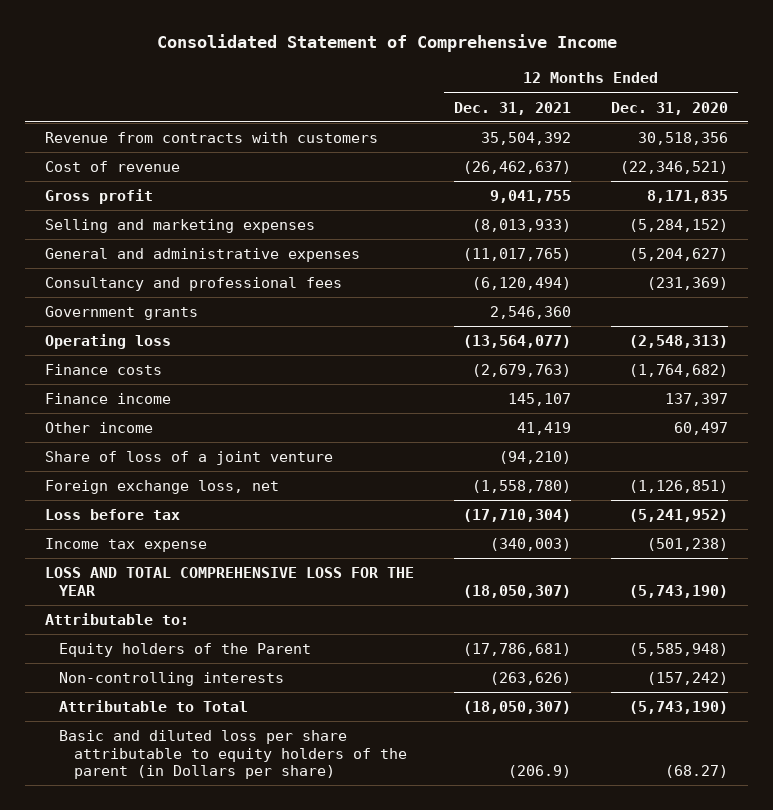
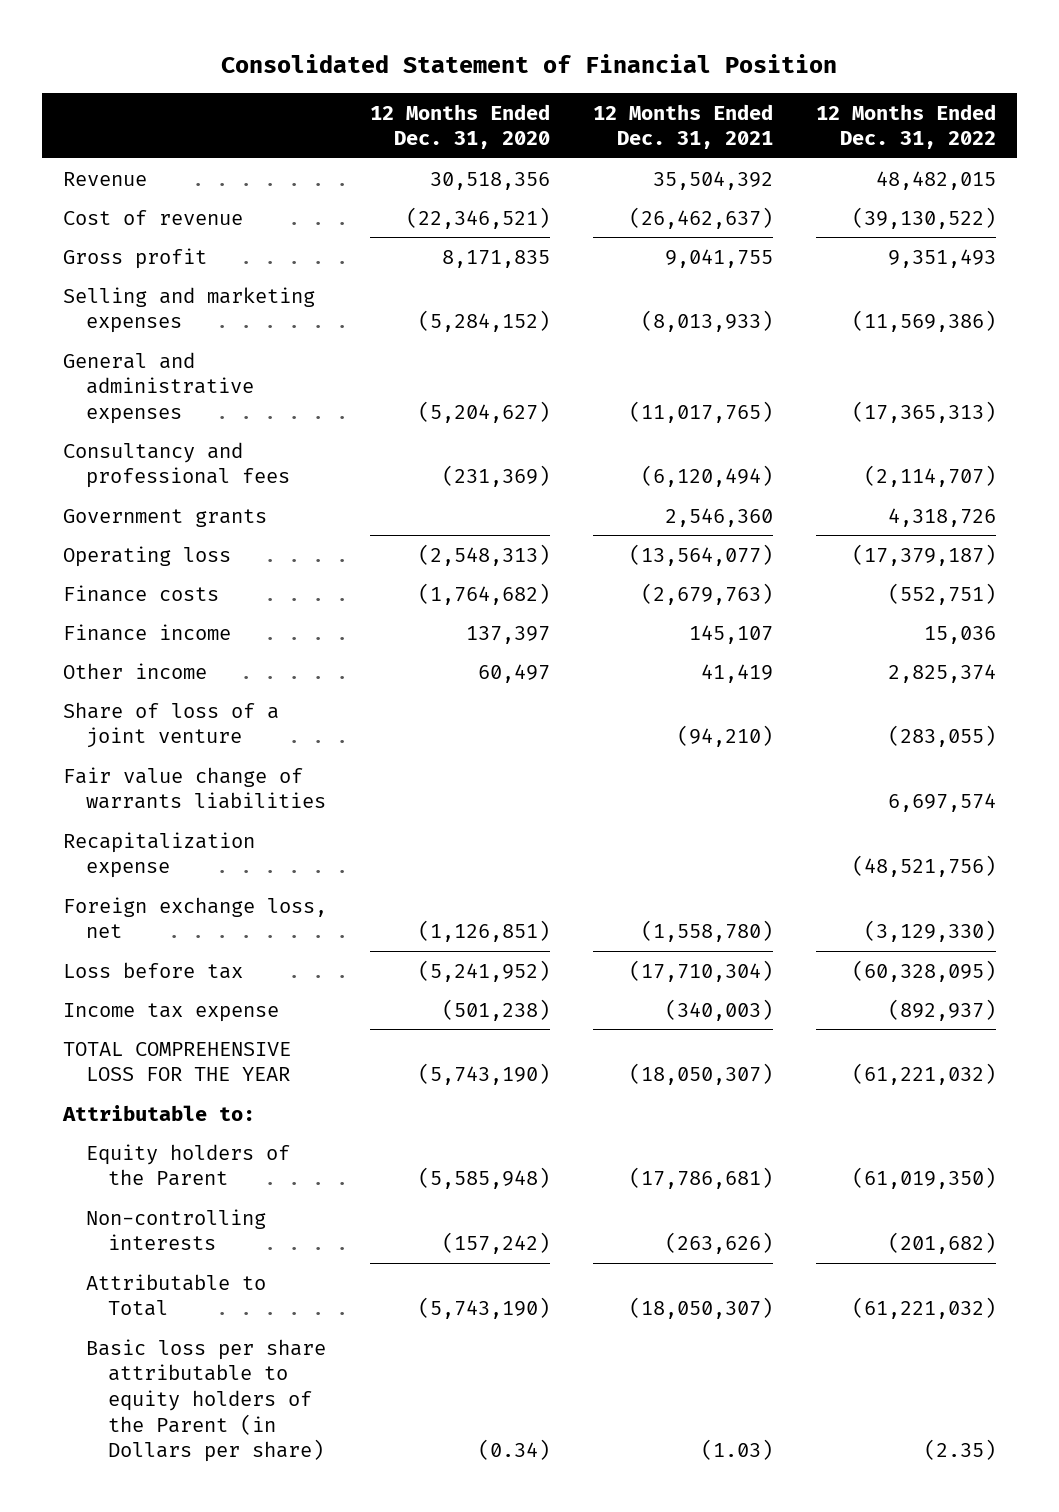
[156,34,617,53] Consolidated Statement of Comprehensive Income -> [221,53,838,73] Consolidated Statement of Financial Position
none -> [815,103,996,150] 12 Months Ended Dec. 31, 2022
[45,132,379,144] Revenue from contracts with customers -> [63,171,148,186] Revenue
none -> [63,766,326,810] Fair value change of warrants liabilities
none -> [63,831,256,879] Recapitalization expense
[45,567,415,596] LOSS AND TOTAL COMPREHENSIVE LOSS FOR THE YEAR -> [63,1041,292,1082] TOTAL COMPREHENSIVE LOSS FOR THE YEAR
[59,730,407,780] Basic and diluted loss per share attributable to equity holders of the parent (in Dollars per share) -> [85,1338,326,1463] Basic loss per share attributable to equity holders of the Parent (in Dollars per share)
[508,765,572,779] (206.9) -> [700,1439,773,1461] (1.03)
[664,765,728,779] (68.27) -> [477,1439,550,1461] (0.34)

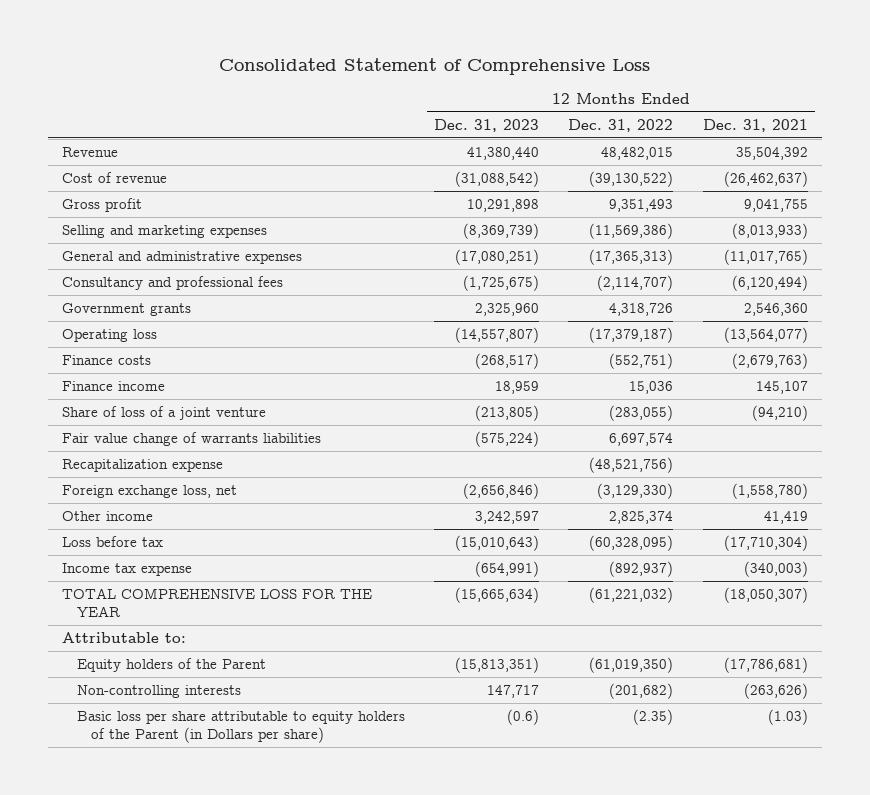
[221,53,838,73] Consolidated Statement of Financial Position -> [219,58,651,76] Consolidated Statement of Comprehensive Loss
[369,103,550,150] 12 Months Ended Dec. 31, 2020 -> none
none -> [434,118,540,132] Dec. 31, 2023
[63,662,208,679] Other income -> [62,511,154,522] Other income
[85,1273,266,1317] Attributable to Total -> none

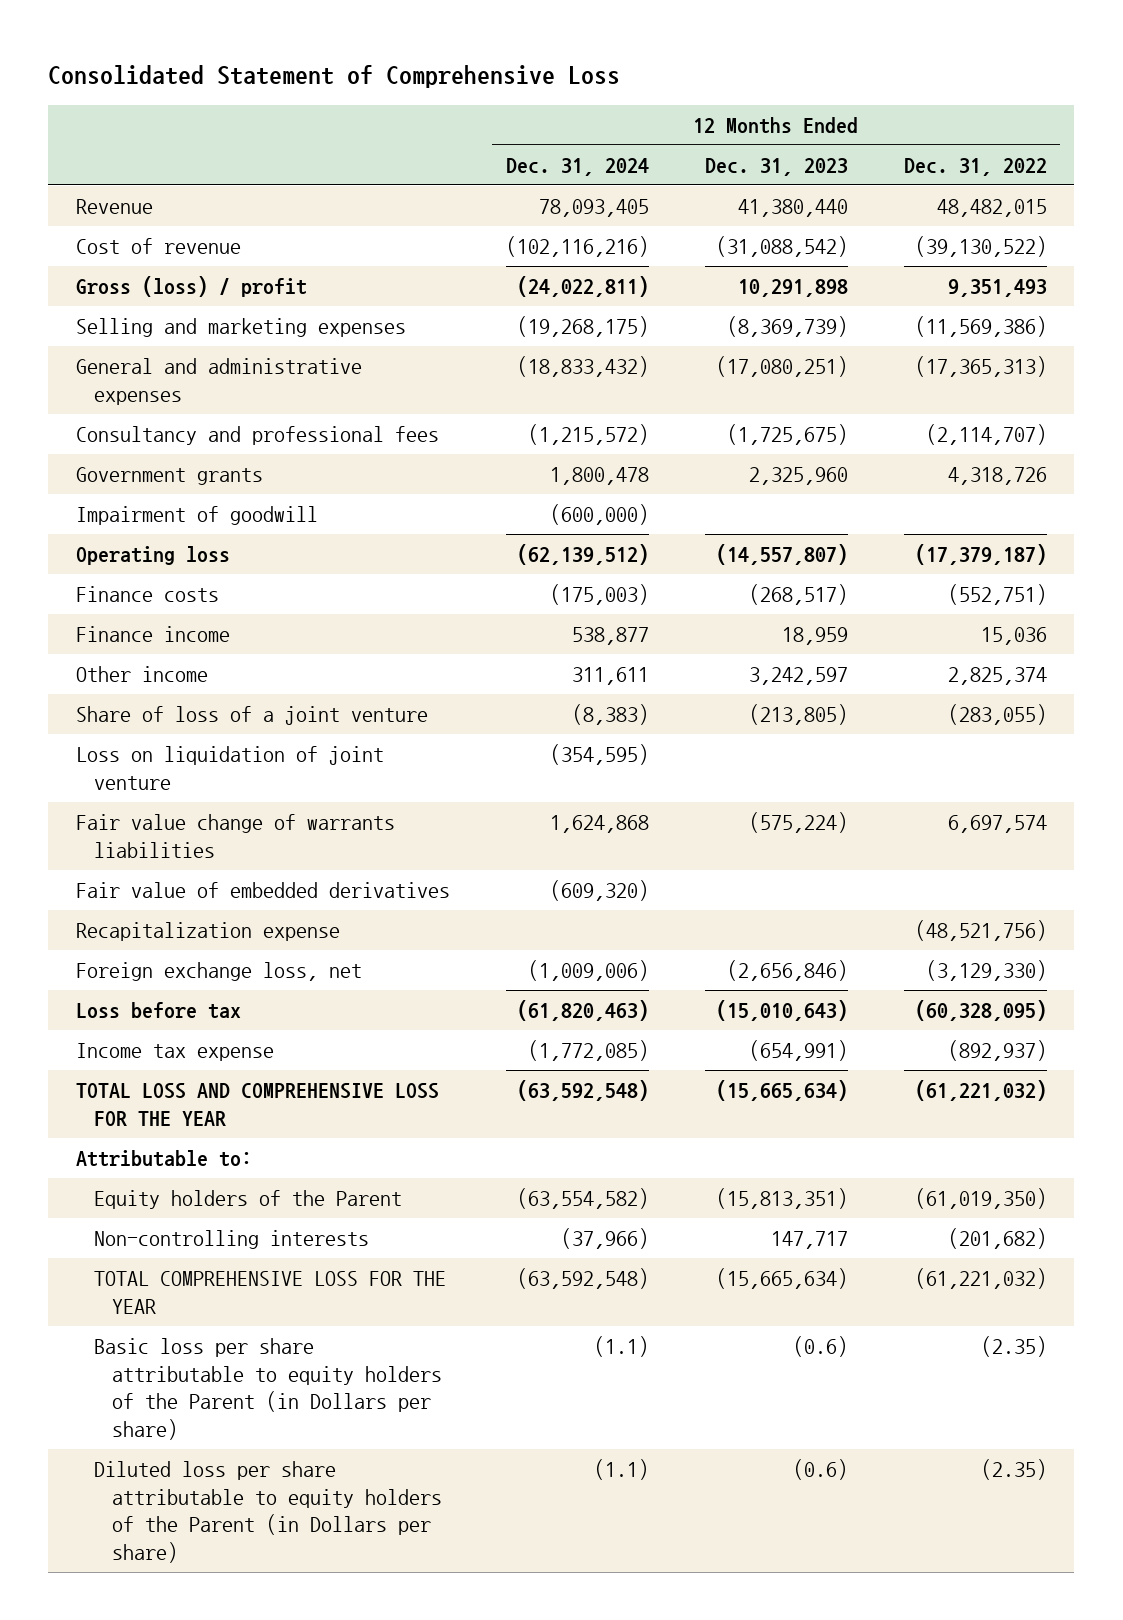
[702,118,808,132] Dec. 31, 2021 -> none
none -> [505,158,649,177] Dec. 31, 2024
[62,198,143,213] Gross profit -> [76,276,308,298] Gross (loss) / profit
none -> [76,506,319,526] Impairment of goodwill
[62,511,154,522] Other income -> [76,666,209,683] Other income
none -> [76,746,385,790] Loss on liquidation of joint venture
none -> [76,882,451,899] Fair value of embedded derivatives
none -> [76,1083,440,1126] TOTAL LOSS AND COMPREHENSIVE LOSS FOR THE YEAR
[62,588,373,618] TOTAL COMPREHENSIVE LOSS FOR THE YEAR -> [94,1271,447,1314] TOTAL COMPREHENSIVE LOSS FOR THE YEAR
none -> [94,1461,443,1563] Diluted loss per share attributable to equity holders of the Parent (in Dollars per share)

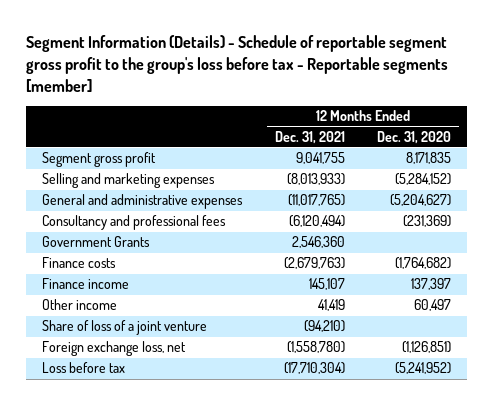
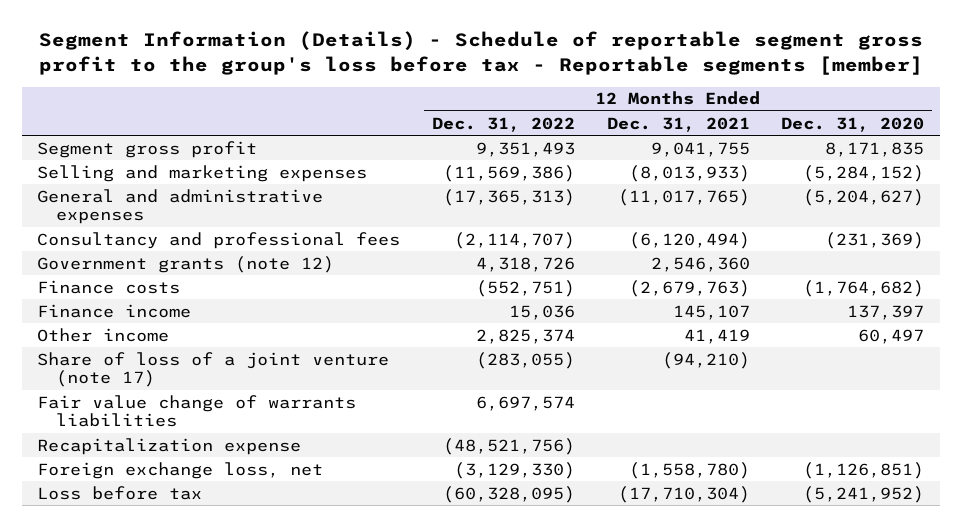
none -> [431,116,575,132] Dec. 31, 2022
[42,236,151,248] Government Grants -> [37,255,335,273] Government grants (note 12)
[42,320,208,336] Share of loss of a joint venture -> [37,351,390,388] Share of loss of a joint venture (note 17)
none -> [37,394,357,428] Fair value change of warrants liabilities
none -> [37,437,302,455] Recapitalization expense

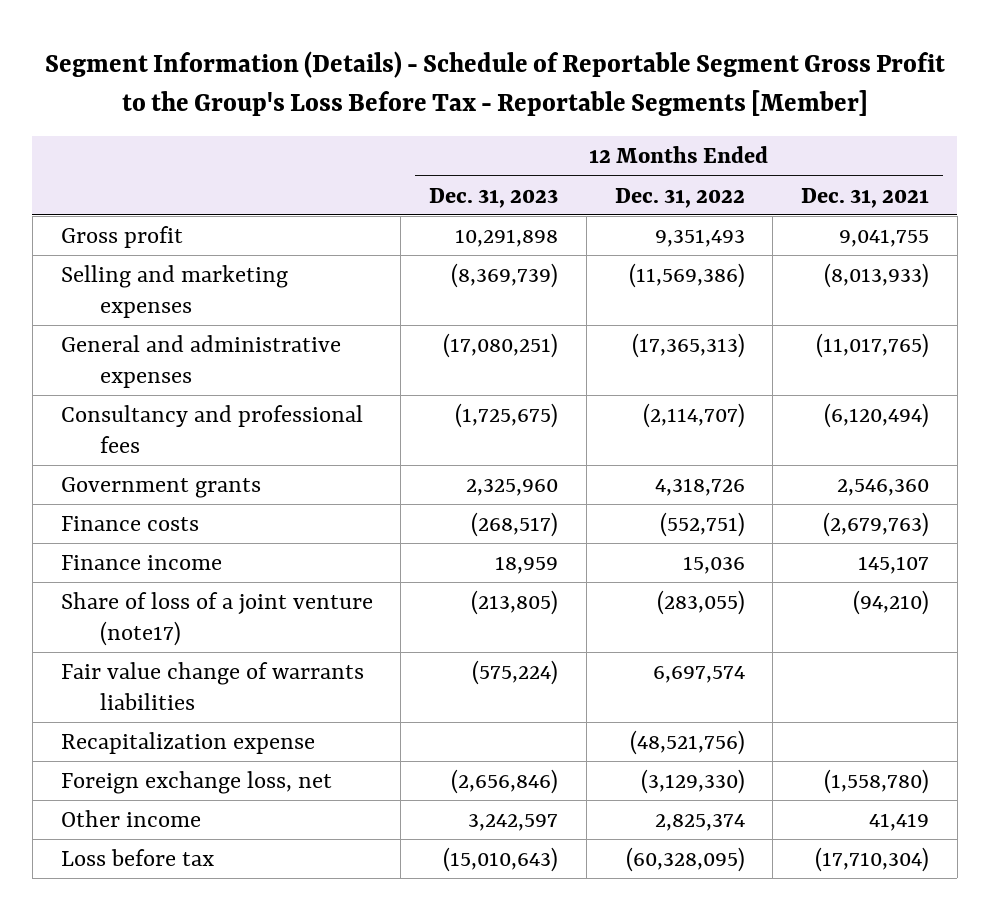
[38,31,923,75] Segment Information (Details) - Schedule of reportable segment gross profit to the group's loss before tax - Reportable segments [member] -> [44,50,945,117] Segment Information (Details) - Schedule of Reportable Segment Gross Profit to the Group's Loss Before Tax - Reportable Segments [Member]
[781,116,925,132] Dec. 31, 2020 -> none
none -> [429,187,559,208] Dec. 31, 2023
[37,140,258,158] Segment gross profit -> [60,225,183,248] Gross profit
[37,255,335,273] Government grants (note 12) -> [60,476,261,498] Government grants
[37,351,390,388] Share of loss of a joint venture (note 17) -> [60,591,373,646] Share of loss of a joint venture (note17)
[37,327,170,342] Other income -> [60,809,201,827] Other income

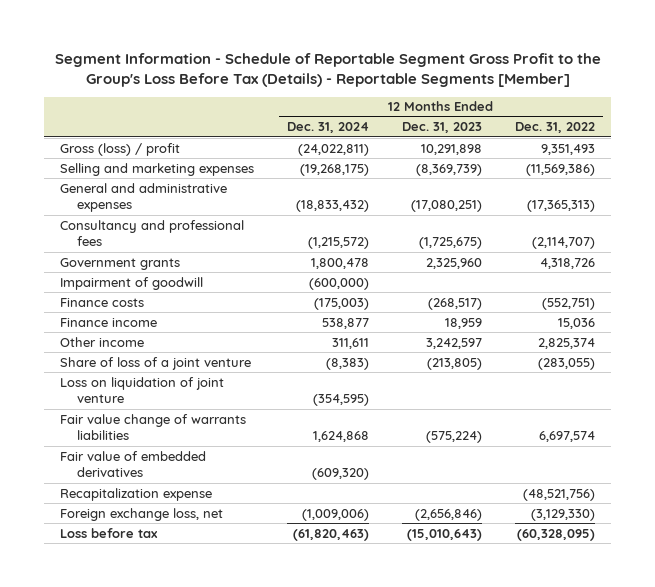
[44,50,945,117] Segment Information (Details) - Schedule of Reportable Segment Gross Profit to the Group's Loss Before Tax - Reportable Segments [Member] -> [54,52,601,87] Segment Information - Schedule of Reportable Segment Gross Profit to the Group's Loss Before Tax (Details) - Reportable Segments [Member]
[801,187,930,208] Dec. 31, 2021 -> none
none -> [287,122,370,134] Dec. 31, 2024
[60,225,183,248] Gross profit -> [60,142,181,156] Gross (loss) / profit
none -> [60,276,204,290] Impairment of goodwill
[60,809,201,827] Other income -> [60,336,145,347] Other income
[60,591,373,646] Share of loss of a joint venture (note17) -> [60,356,252,370] Share of loss of a joint venture
none -> [60,376,225,404] Loss on liquidation of joint venture
none -> [60,450,207,478] Fair value of embedded derivatives

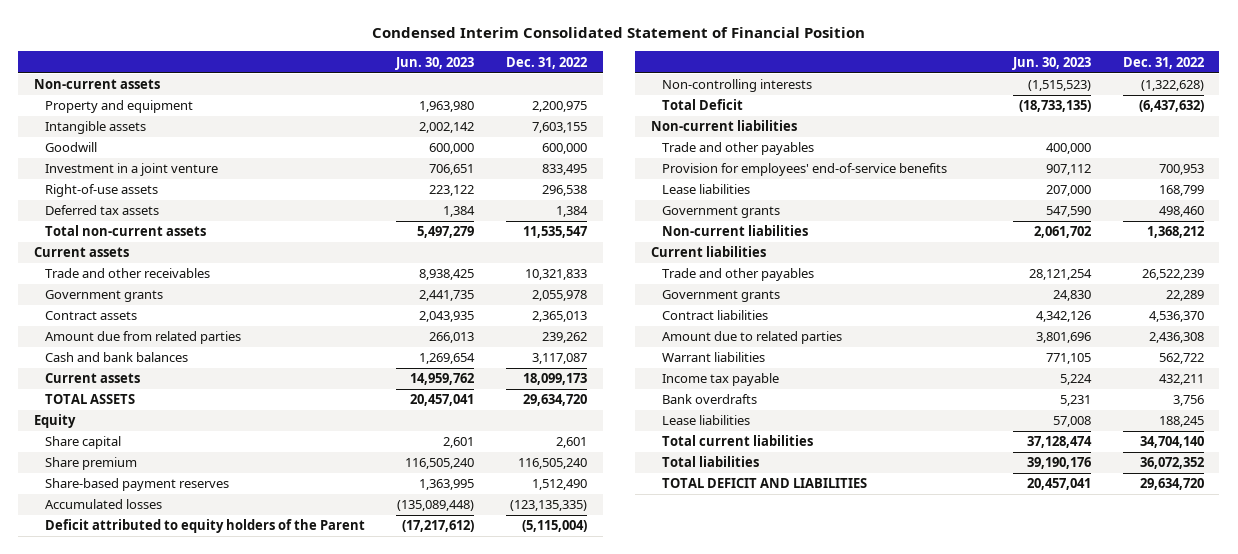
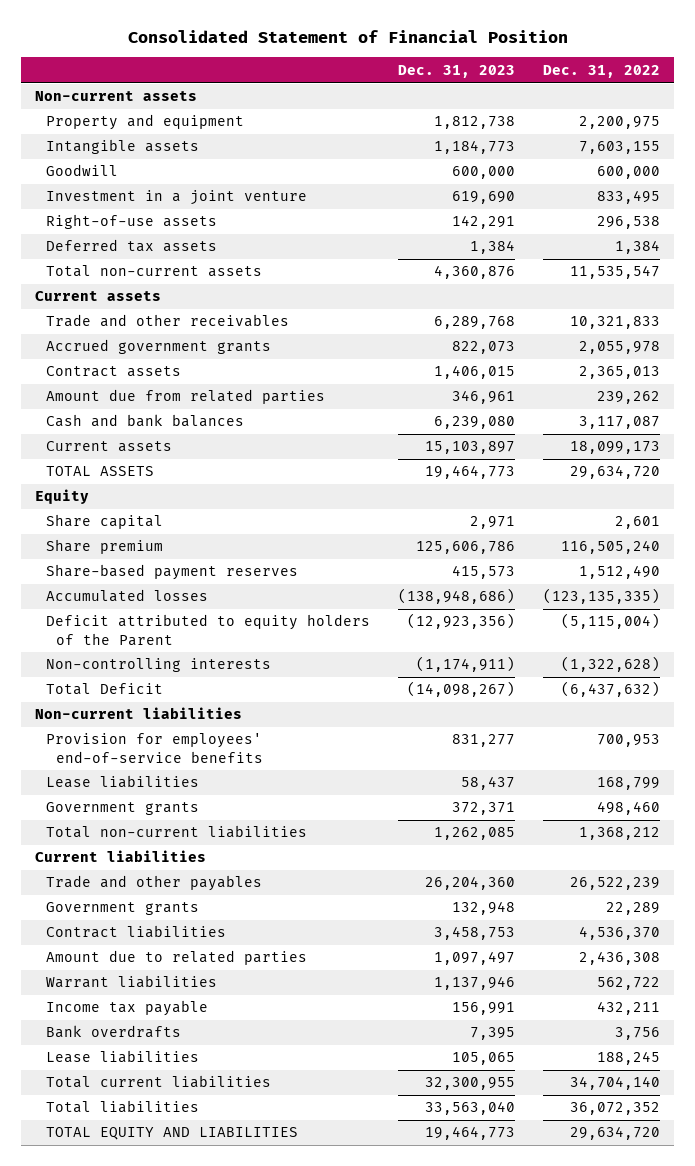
[371,27,865,39] Condensed Interim Consolidated Statement of Financial Position -> [127,30,568,44] Consolidated Statement of Financial Position
[395,56,475,70] Jun. 30, 2023 -> none
none -> [397,64,515,78] Dec. 31, 2023
[44,290,163,303] Government grants -> [45,339,271,355] Accrued government grants
[661,142,814,156] Trade and other payables -> none
[661,225,808,237] Non-current liabilities -> [45,825,307,839] Total non-current liabilities
[661,478,867,489] TOTAL DEFICIT AND LIABILITIES -> [45,1127,298,1141] TOTAL EQUITY AND LIABILITIES

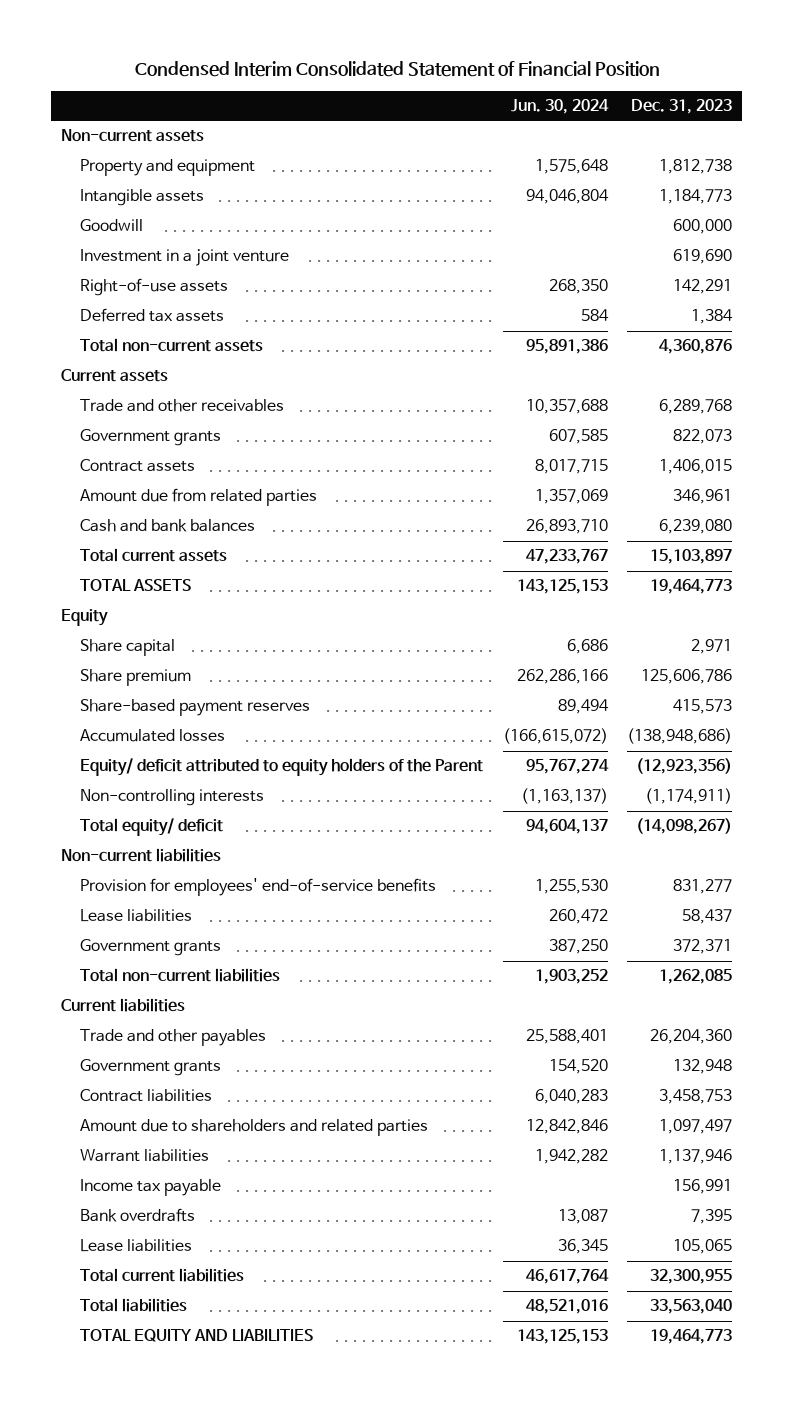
[127,30,568,44] Consolidated Statement of Financial Position -> [134,61,660,78] Condensed Interim Consolidated Statement of Financial Position
[542,64,660,78] Dec. 31, 2022 -> none
none -> [510,99,609,115] Jun. 30, 2024
[45,339,271,355] Accrued government grants -> [80,429,222,447] Government grants
[45,441,172,453] Current assets -> [80,548,228,563] Total current assets
[45,614,370,646] Deficit attributed to equity holders of the Parent -> [80,758,484,777] Equity/ deficit attributed to equity holders of the Parent
[45,683,163,696] Total Deficit -> [80,818,224,837] Total equity/ deficit
[45,950,307,966] Amount due to related parties -> [80,1119,429,1137] Amount due to shareholders and related parties

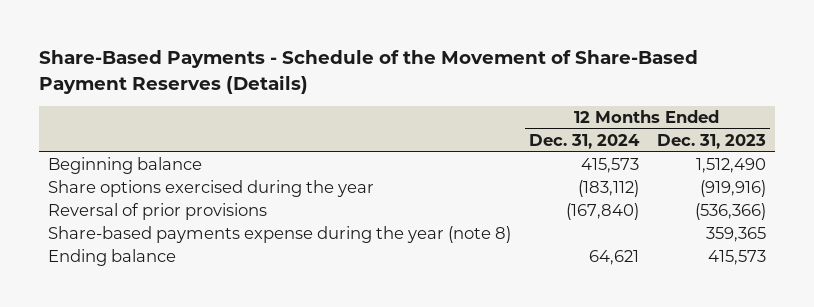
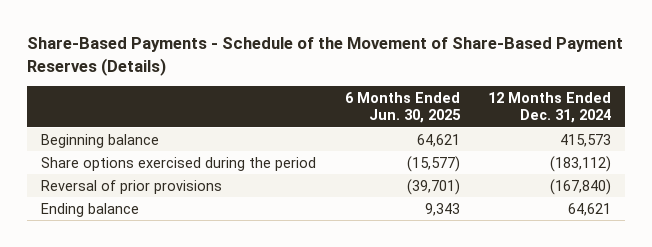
[656,134,766,150] Dec. 31, 2023 -> none
none -> [344,91,461,124] 6 Months Ended Jun. 30, 2025
[48,180,375,198] Share options exercised during the year -> [41,156,317,171] Share options exercised during the period
[48,226,512,244] Share-based payments expense during the year (note 8) -> none

